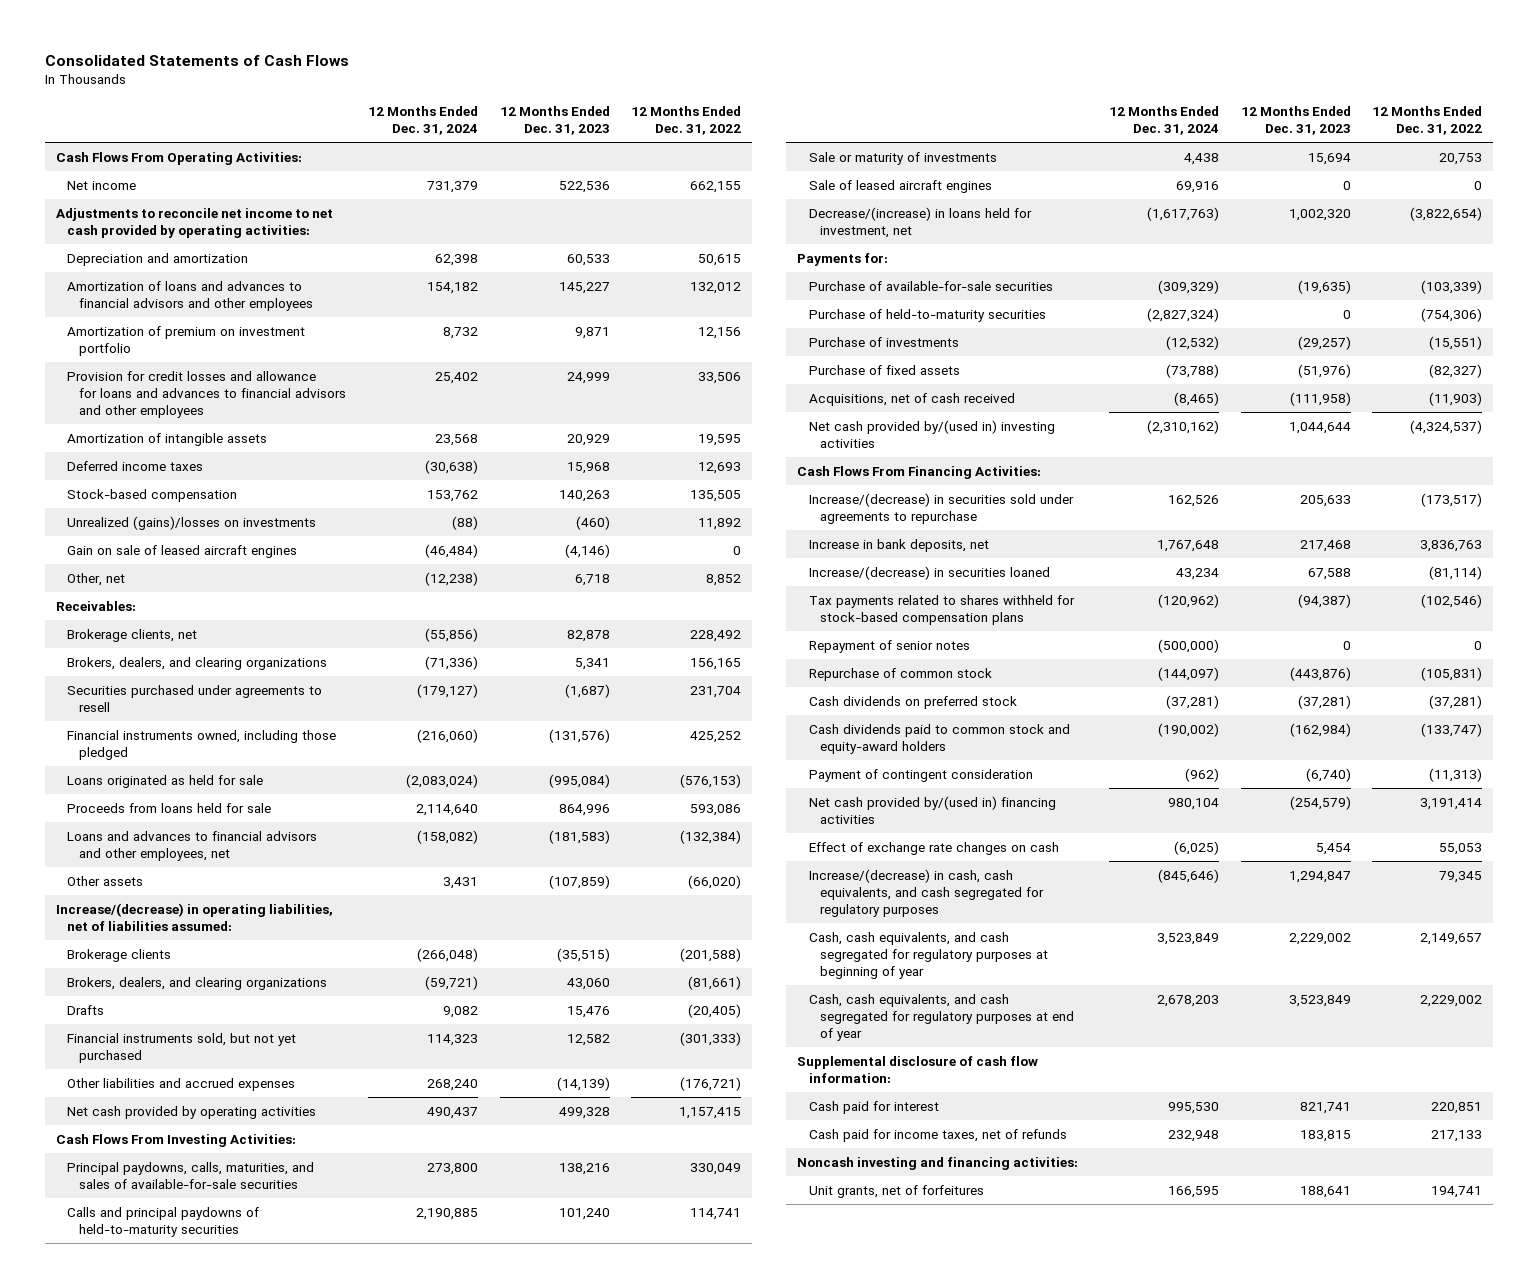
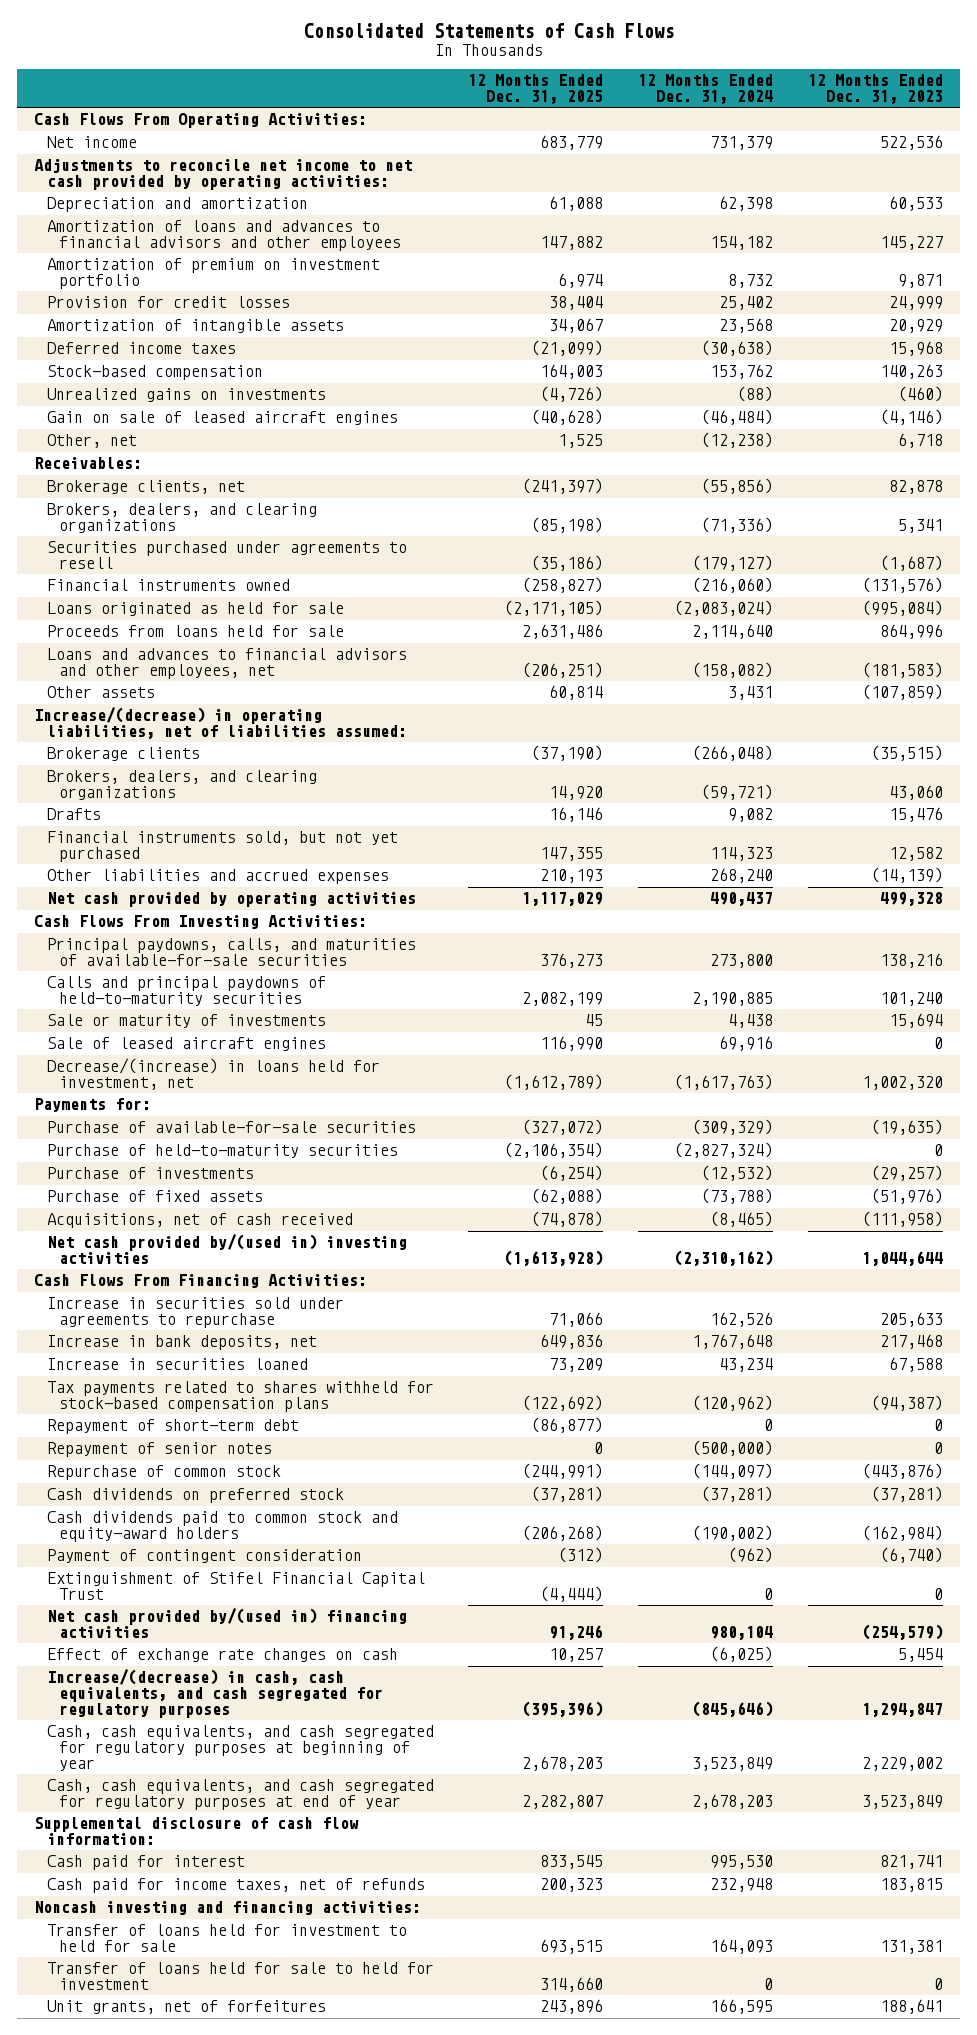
[631,105,742,136] 12 Months Ended Dec. 31, 2022 -> none
none -> [468,74,604,104] 12 Months Ended Dec. 31, 2025
[67,370,347,419] Provision for credit losses and allowance for loans and advances to financial advisors and other employees -> [46,296,290,309] Provision for credit losses
[67,515,317,530] Unrealized (gains)/losses on investments -> [46,388,326,403] Unrealized gains on investments
[67,729,337,760] Financial instruments owned, including those pledged -> [46,579,290,592] Financial instruments owned
[67,1161,315,1189] Principal paydowns, calls, maturities, and sales of available-for-sale securities -> [46,938,416,966] Principal paydowns, calls, and maturities of available-for-sale securities
[808,492,1074,524] Increase/(decrease) in securities sold under agreements to repurchase -> [46,1297,344,1328] Increase in securities sold under agreements to repurchase
[808,565,1050,580] Increase/(decrease) in securities loaned -> [46,1358,308,1371] Increase in securities loaned
none -> [46,1419,299,1435] Repayment of short-term debt
none -> [46,1572,425,1600] Extinguishment of Stifel Financial Capital Trust
none -> [46,1924,407,1952] Transfer of loans held for investment to held for sale
none -> [46,1962,434,1990] Transfer of loans held for sale to held for investment

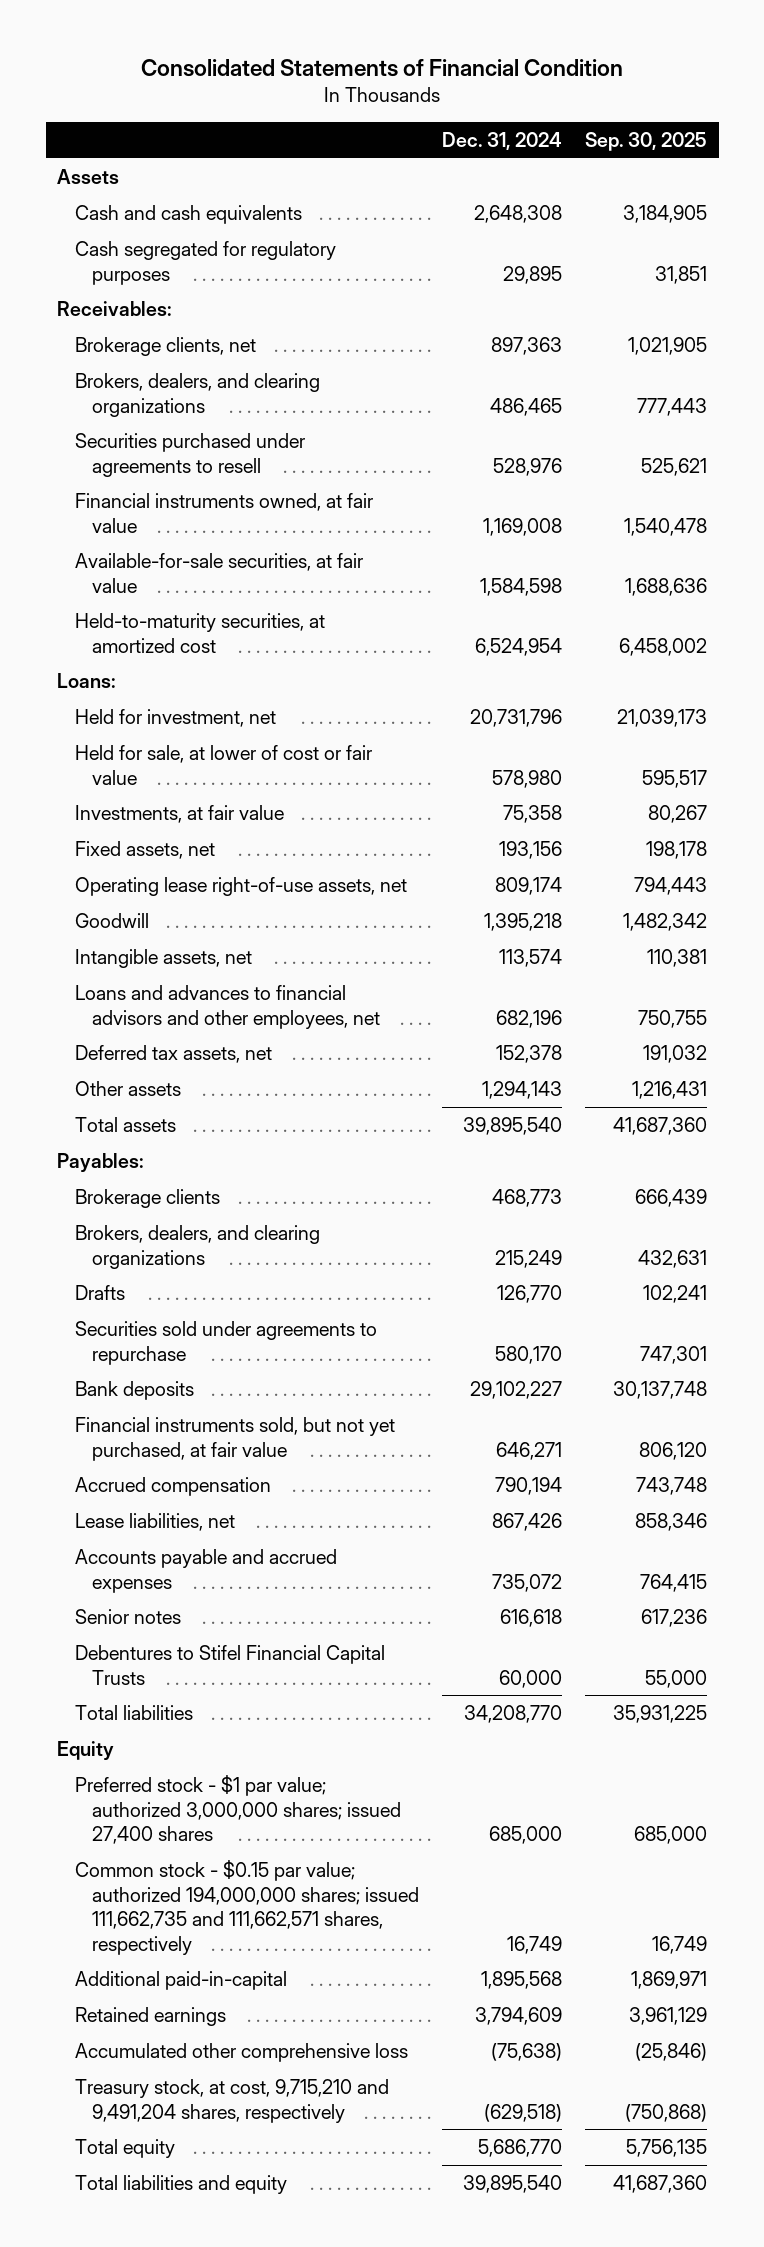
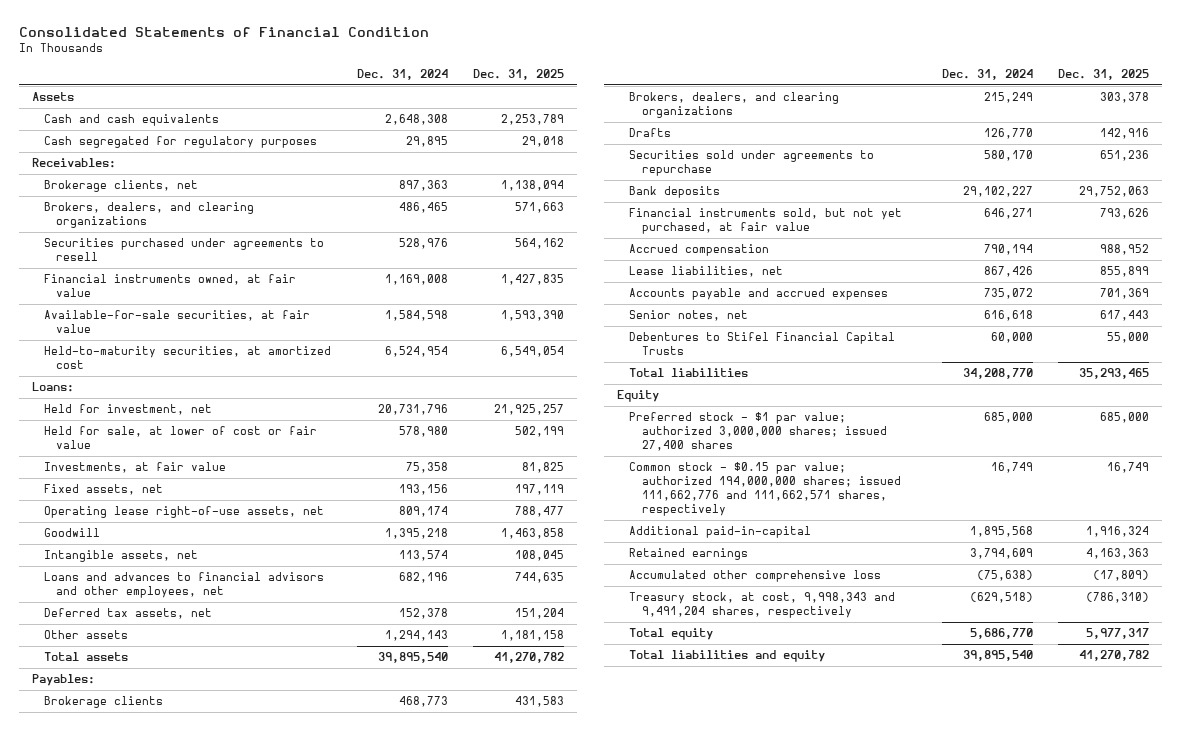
[585,131,708,151] Sep. 30, 2025 -> none
none -> [472,69,564,81] Dec. 31, 2025
[74,1608,181,1624] Senior notes -> [629,310,749,322] Senior notes, net
[74,1859,420,1955] Common stock - $0.15 par value; authorized 194,000,000 shares; issued 111,662,735 and 111,662,571 shares, respectively -> [629,462,901,516] Common stock - $0.15 par value; authorized 194,000,000 shares; issued 111,662,776 and 111,662,571 shares, respectively
[74,2078,389,2123] Treasury stock, at cost, 9,715,210 and 9,491,204 shares, respectively -> [629,592,896,619] Treasury stock, at cost, 9,998,343 and 9,491,204 shares, respectively

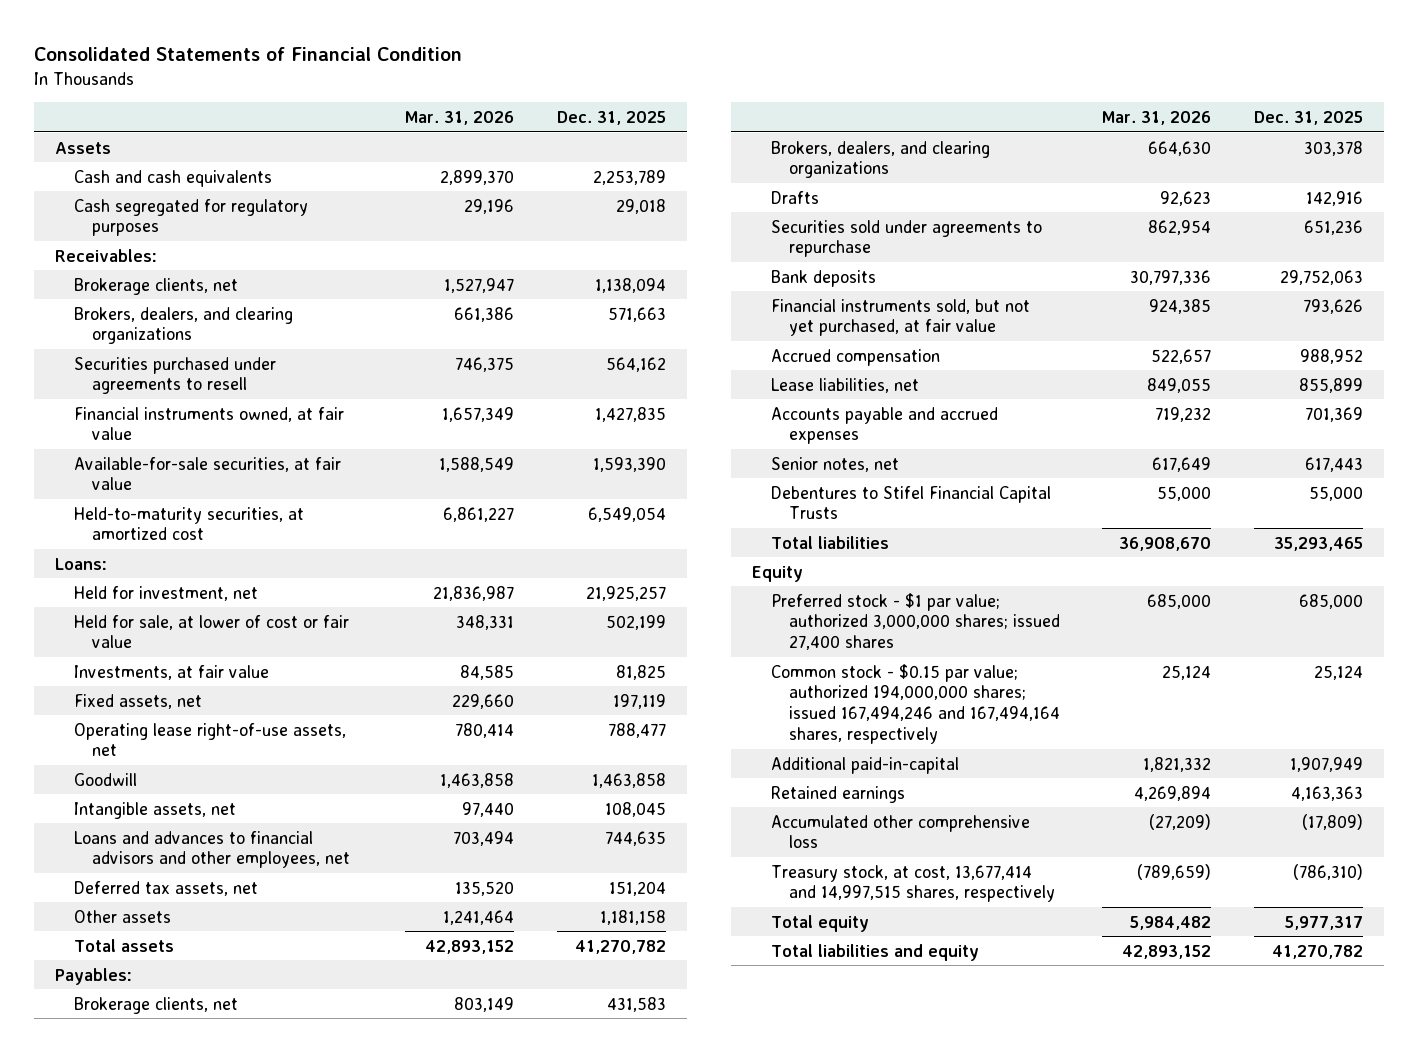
[356,69,448,81] Dec. 31, 2024 -> none
none -> [405,111,515,126] Mar. 31, 2026
[44,696,164,709] Brokerage clients -> [73,996,238,1014] Brokerage clients, net
[629,462,901,516] Common stock - $0.15 par value; authorized 194,000,000 shares; issued 111,662,776 and 111,662,571 shares, respectively -> [770,663,1061,744] Common stock - $0.15 par value; authorized 194,000,000 shares; issued 167,494,246 and 167,494,164 shares, respectively
[1107,462,1150,474] 16,749 -> [1313,664,1363,680] 25,124
[1086,526,1150,538] 1,916,324 -> [1289,756,1363,772] 1,907,949
[629,592,896,619] Treasury stock, at cost, 9,998,343 and 9,491,204 shares, respectively -> [770,864,1056,903] Treasury stock, at cost, 13,677,414 and 14,997,515 shares, respectively

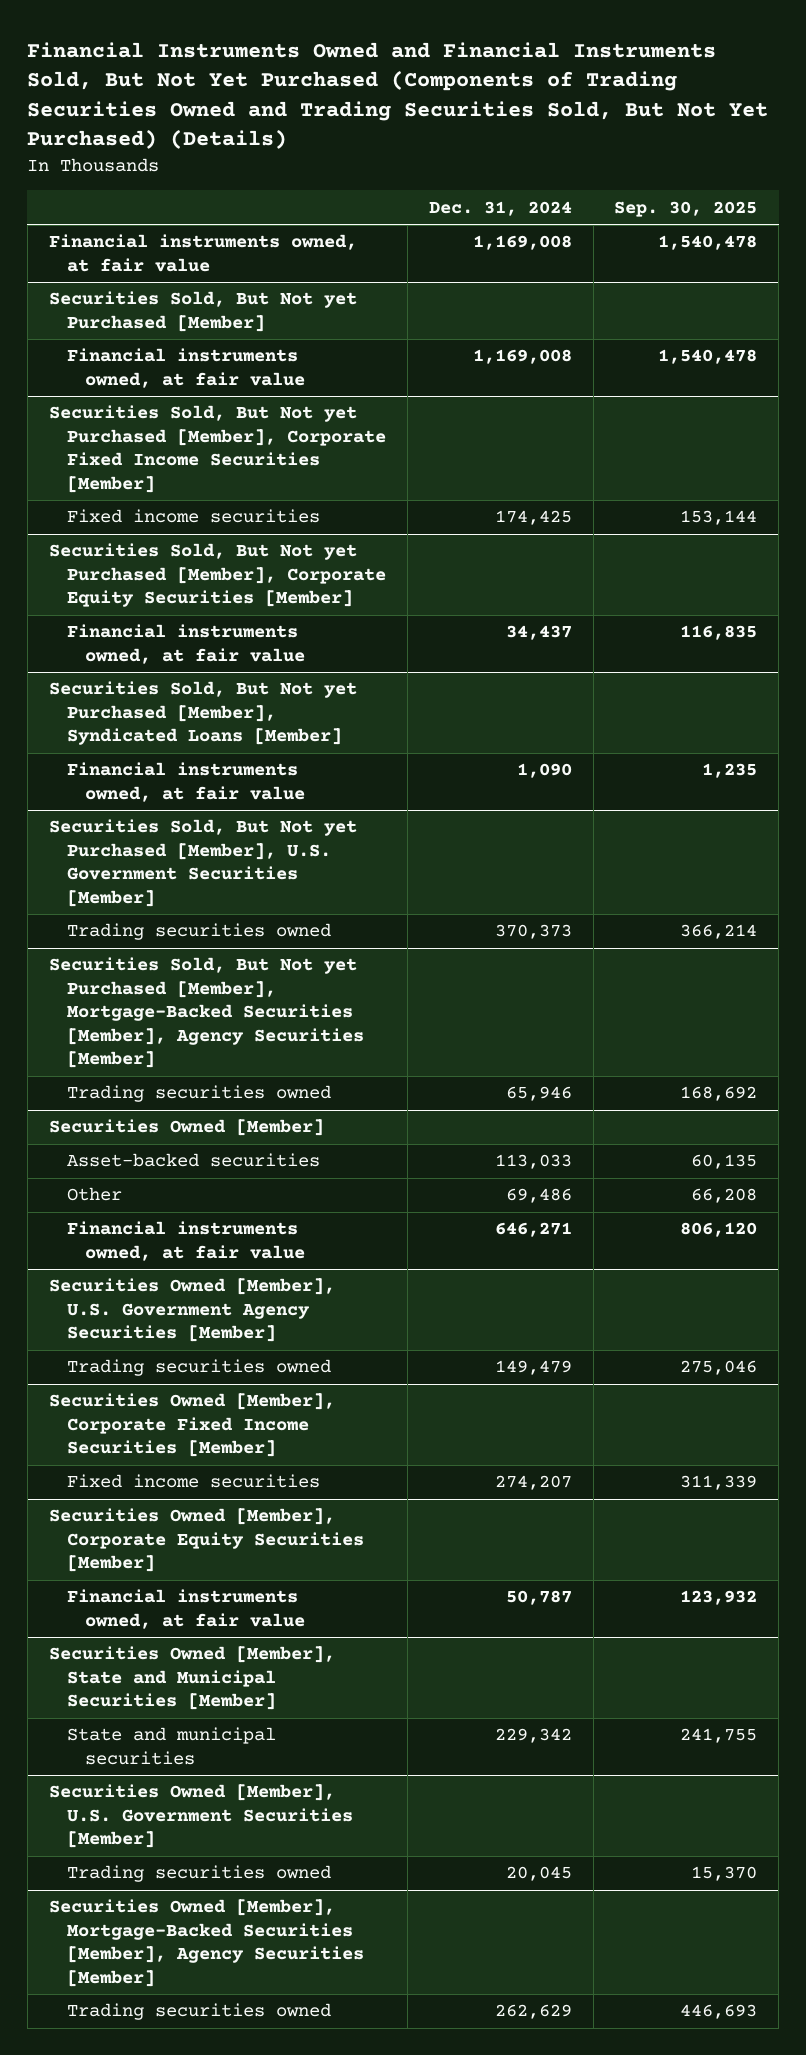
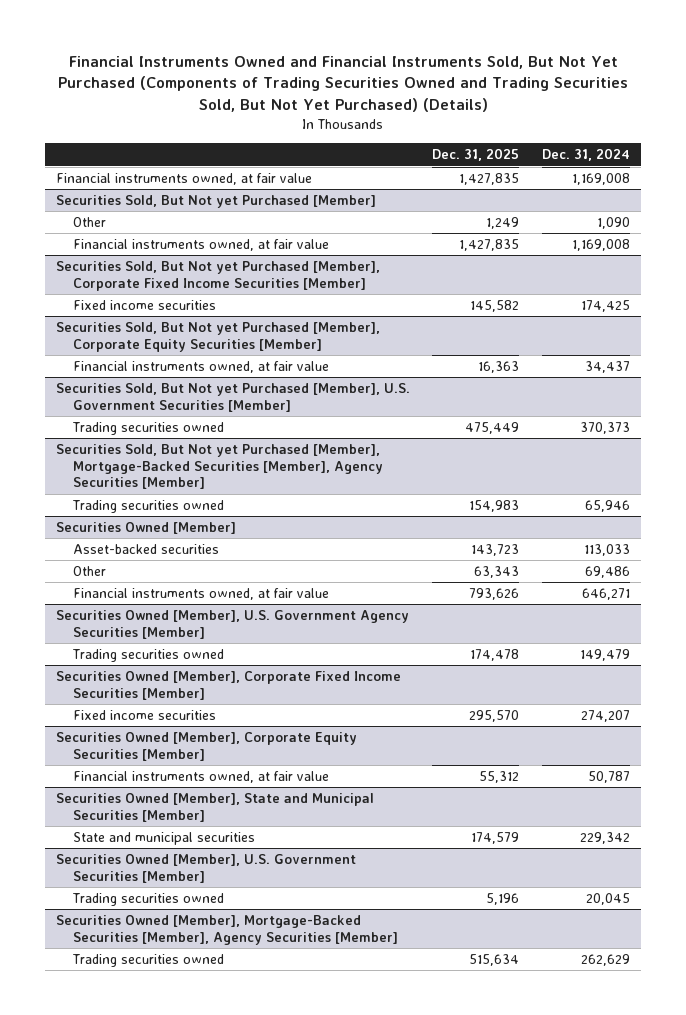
[614,200,758,217] Sep. 30, 2025 -> none
none -> [432,148,520,162] Dec. 31, 2025
none -> [72,216,106,227] Other
[48,681,357,746] Securities Sold, But Not yet Purchased [Member], Syndicated Loans [Member] -> none
[66,762,305,802] Financial instruments owned, at fair value -> none

